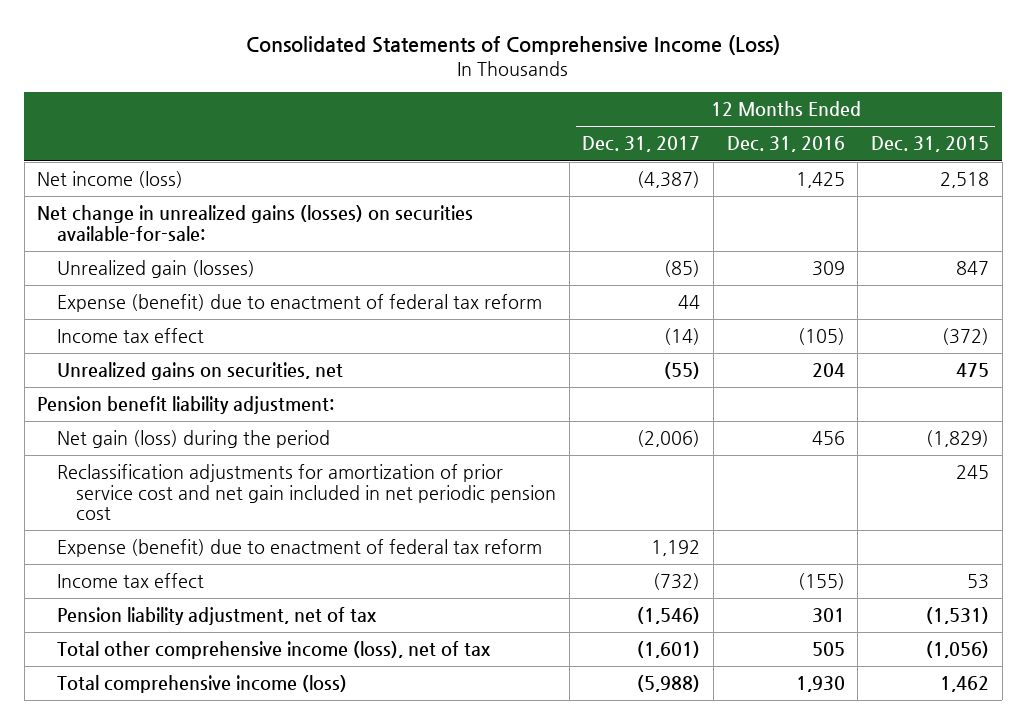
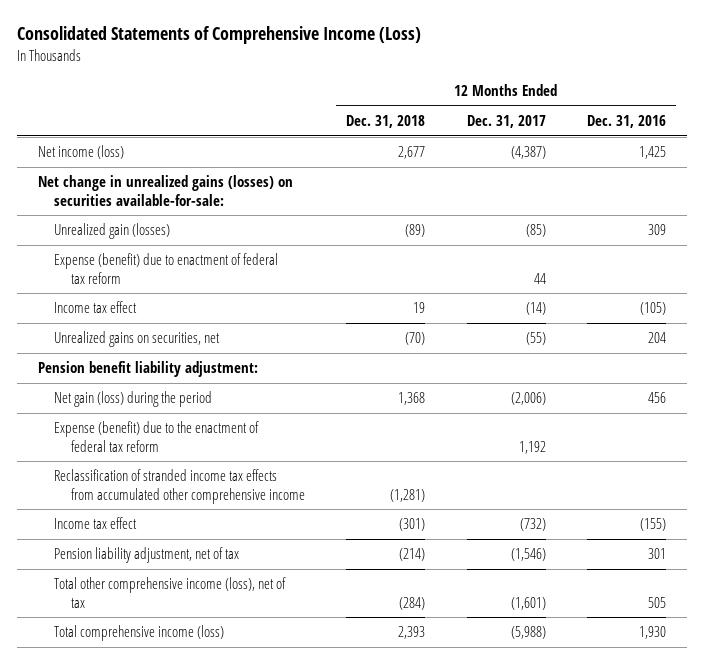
[870,136,989,153] Dec. 31, 2015 -> none
none -> [346,115,426,129] Dec. 31, 2018
[56,464,557,521] Reclassification adjustments for amortization of prior service cost and net gain included in net periodic pension cost -> none
[56,539,542,558] Expense (benefit) due to enactment of federal tax reform -> [54,421,260,452] Expense (benefit) due to the enactment of federal tax reform
none -> [54,469,305,504] Reclassification of stranded income tax effects from accumulated other comprehensive income

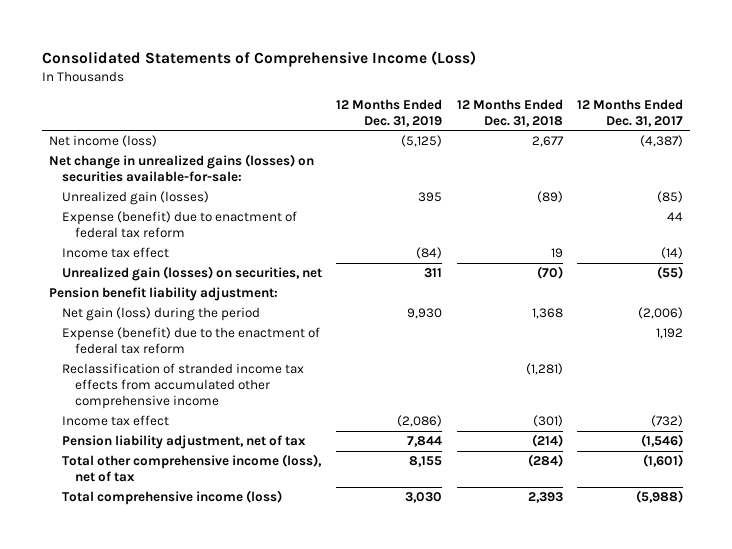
[586,115,666,129] Dec. 31, 2016 -> none
none -> [336,98,443,127] 12 Months Ended Dec. 31, 2019
[54,331,221,348] Unrealized gains on securities, net -> [62,266,323,282] Unrealized gain (losses) on securities, net

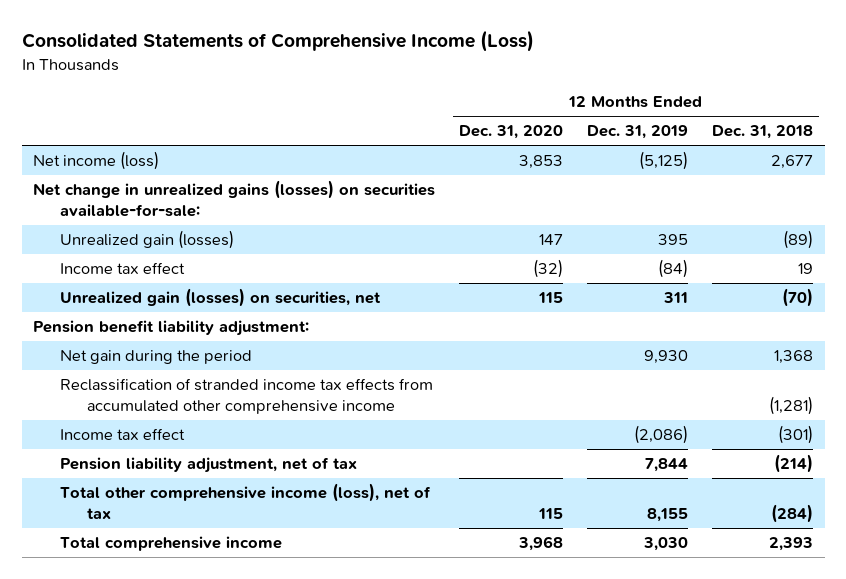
[576,98,683,127] 12 Months Ended Dec. 31, 2017 -> none
none -> [459,125,564,140] Dec. 31, 2020
[62,211,298,239] Expense (benefit) due to enactment of federal tax reform -> none
[62,327,321,355] Expense (benefit) due to the enactment of federal tax reform -> none
[62,307,261,322] Net gain (loss) during the period -> [60,350,253,365] Net gain during the period
[62,490,283,506] Total comprehensive income (loss) -> [60,536,283,552] Total comprehensive income

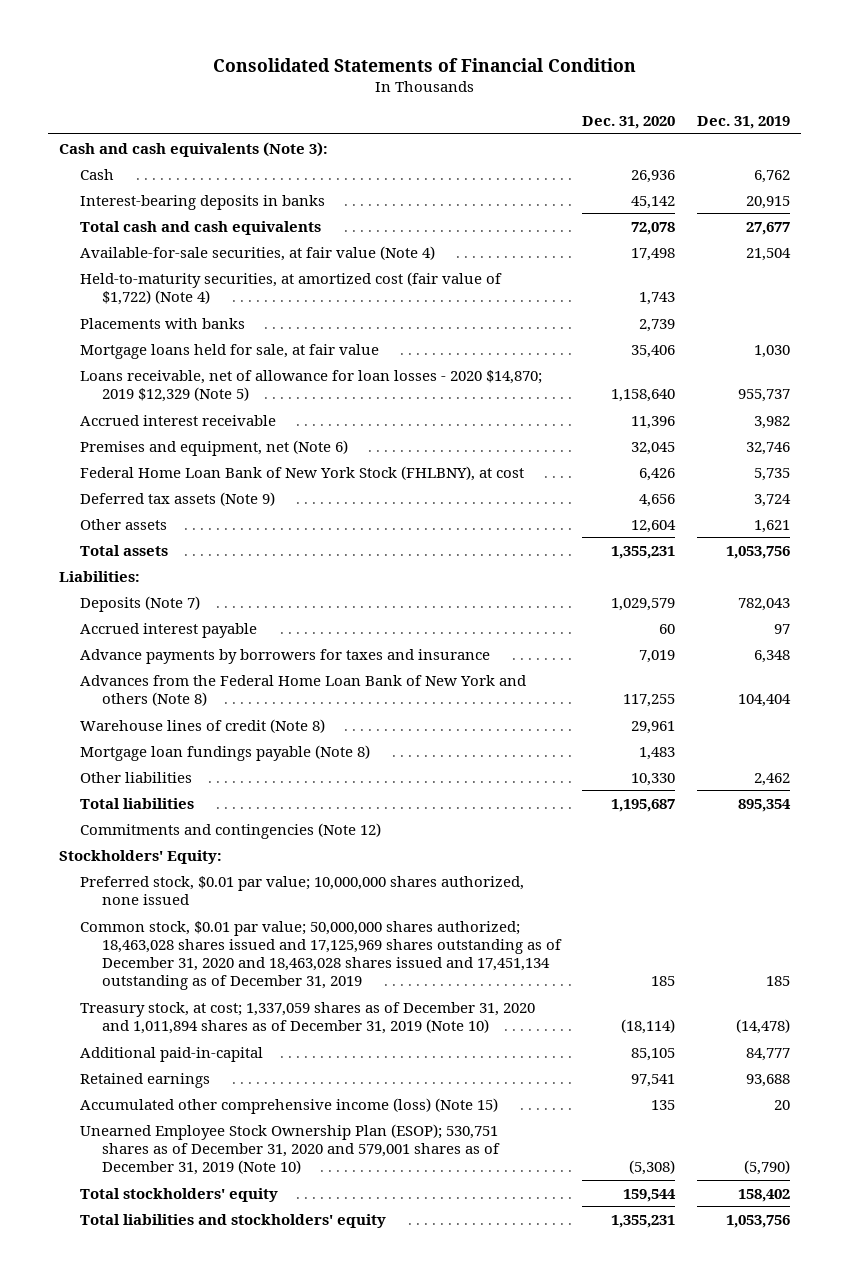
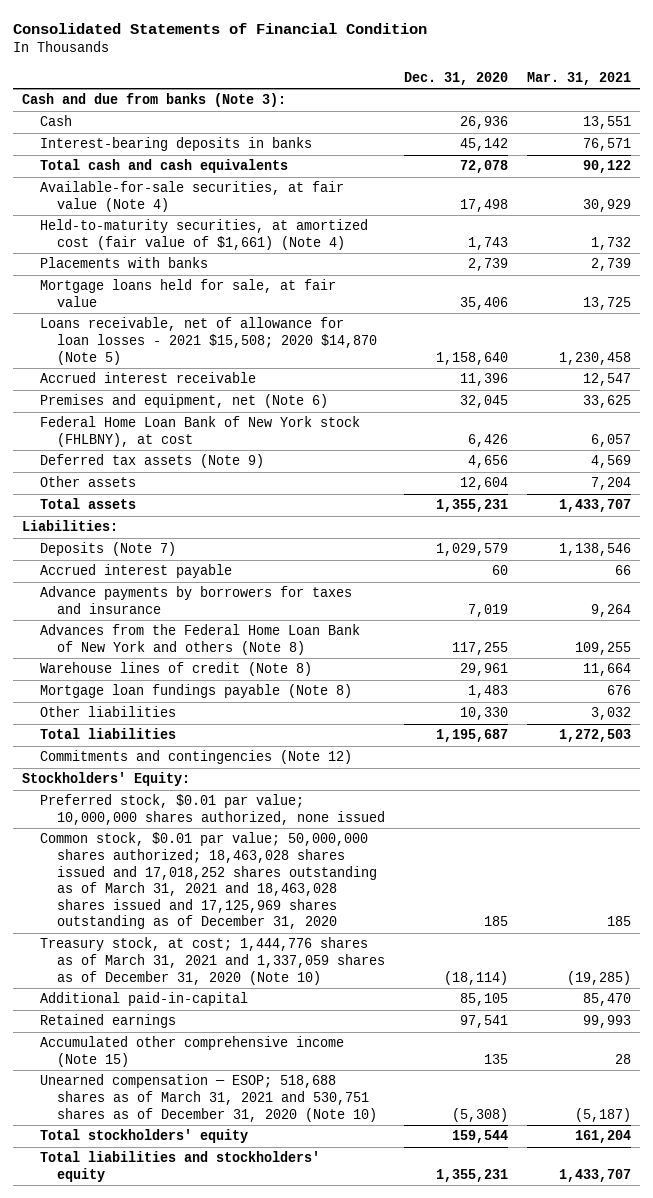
[697,116,791,130] Dec. 31, 2019 -> none
none -> [526,71,631,85] Mar. 31, 2021
[58,141,328,157] Cash and cash equivalents (Note 3): -> [22,93,287,108] Cash and due from banks (Note 3):
[80,271,503,305] Held-to-maturity securities, at amortized cost (fair value of $1,722) (Note 4) -> [39,219,368,251] Held-to-maturity securities, at amortized cost (fair value of $1,661) (Note 4)
[80,369,543,402] Loans receivable, net of allowance for loan losses - 2020 $14,870; 2019 $12,329 (Note 5) -> [39,317,378,365] Loans receivable, net of allowance for loan losses - 2021 $15,508; 2020 $14,870 (Note 5)
[80,465,525,481] Federal Home Loan Bank of New York Stock (FHLBNY), at cost -> [39,416,360,448] Federal Home Loan Bank of New York stock (FHLBNY), at cost
[80,920,562,991] Common stock, $0.01 par value; 50,000,000 shares authorized; 18,463,028 shares issued and 17,125,969 shares outstanding as of December 31, 2020 and 18,463,028 shares issued and 17,451,134 outstanding as of December 31, 2019 -> [39,832,378,930] Common stock, $0.01 par value; 50,000,000 shares authorized; 18,463,028 shares issued and 17,018,252 shares outstanding as of March 31, 2021 and 18,463,028 shares issued and 17,125,969 shares outstanding as of December 31, 2020
[80,1001,536,1034] Treasury stock, at cost; 1,337,059 shares as of December 31, 2020 and 1,011,894 shares as of December 31, 2019 (Note 10) -> [39,937,386,985] Treasury stock, at cost; 1,444,776 shares as of March 31, 2021 and 1,337,059 shares as of December 31, 2020 (Note 10)
[80,1097,499,1114] Accumulated other comprehensive income (loss) (Note 15) -> [39,1036,344,1068] Accumulated other comprehensive income (Note 15)
[80,1123,500,1176] Unearned Employee Stock Ownership Plan (ESOP); 530,751 shares as of December 31, 2020 and 579,001 shares as of December 31, 2019 (Note 10) -> [39,1074,378,1122] Unearned compensation ─ ESOP; 518,688 shares as of March 31, 2021 and 530,751 shares as of December 31, 2020 (Note 10)

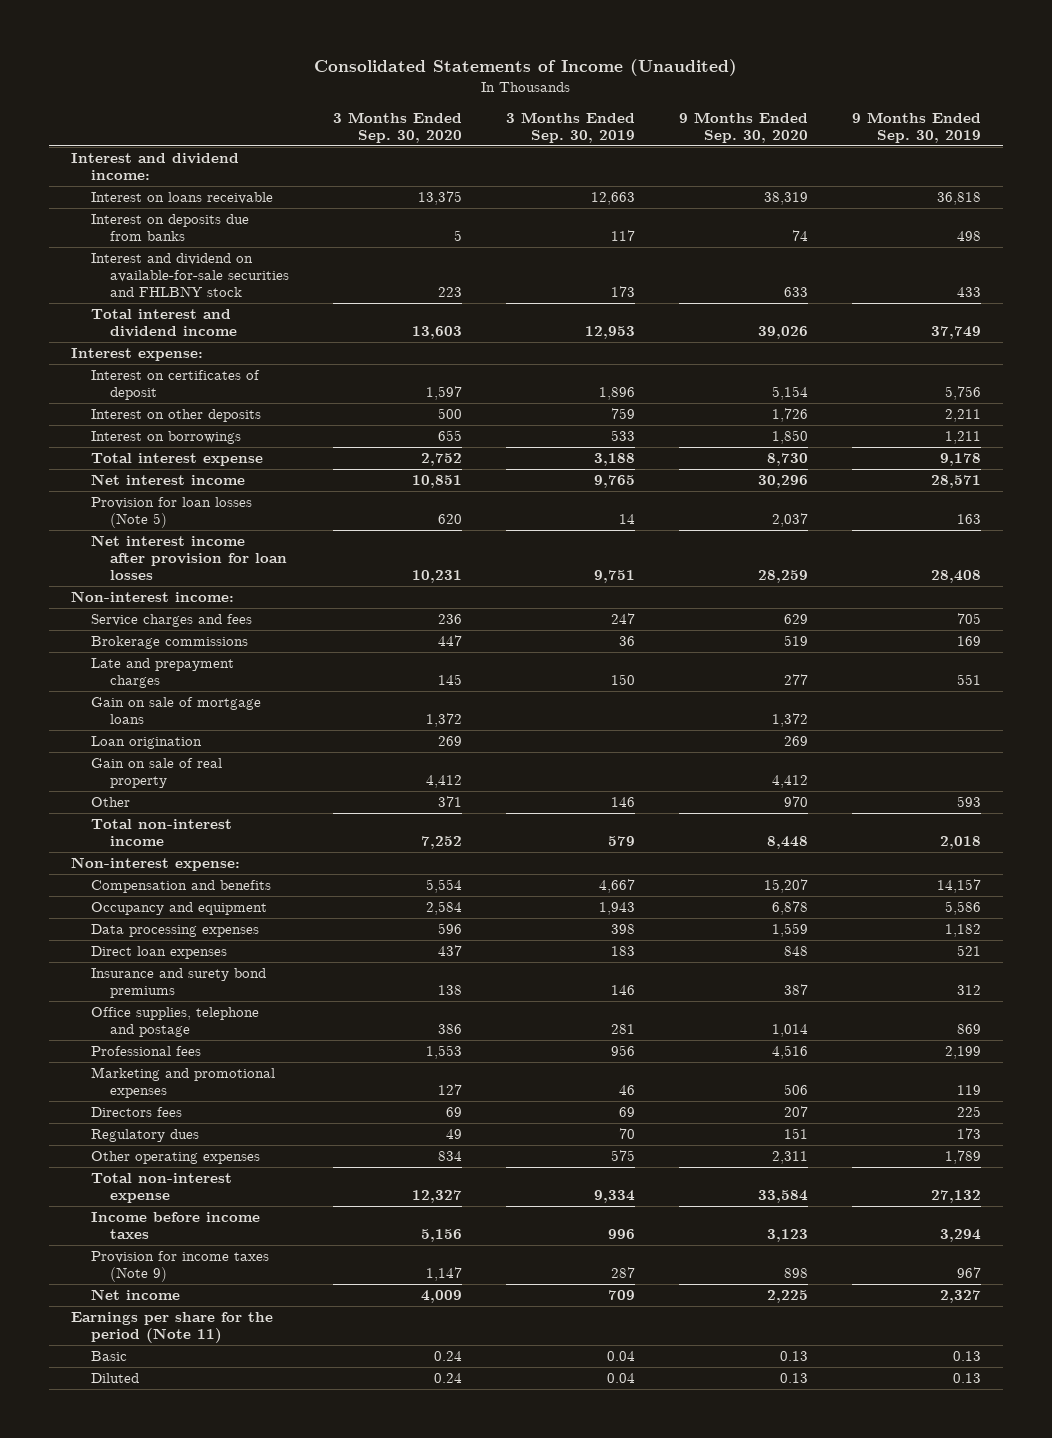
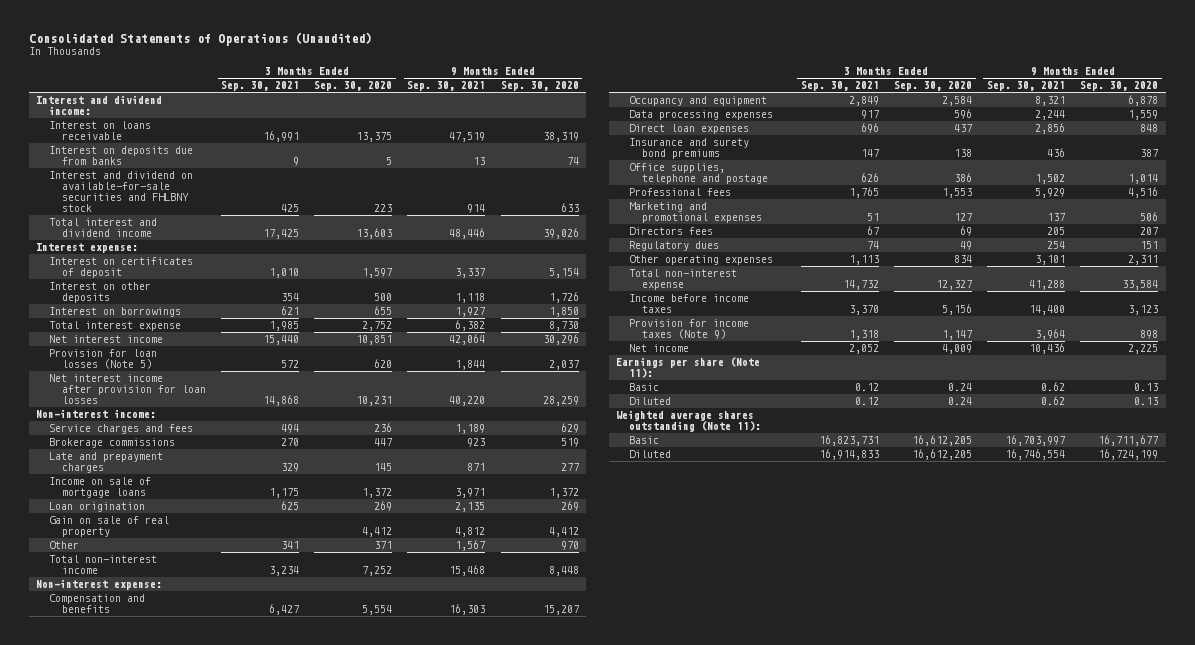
[313,58,737,76] Consolidated Statements of Income (Unaudited) -> [28,31,372,46] Consolidated Statements of Operations (Unaudited)
[506,111,636,143] 3 Months Ended Sep. 30, 2019 -> none
[851,111,981,143] 9 Months Ended Sep. 30, 2019 -> none
none -> [221,81,300,92] Sep. 30, 2021
none -> [407,81,486,92] Sep. 30, 2021
[90,697,261,725] Gain on sale of mortgage loans -> [49,477,152,499] Income on sale of mortgage loans
[70,1312,273,1344] Earnings per share for the period (Note 11) -> [616,357,761,379] Earnings per share (Note 11):
none -> [616,410,761,433] Weighted average shares outstanding (Note 11):
none -> [628,436,659,445] Basic
none -> [628,450,671,459] Diluted

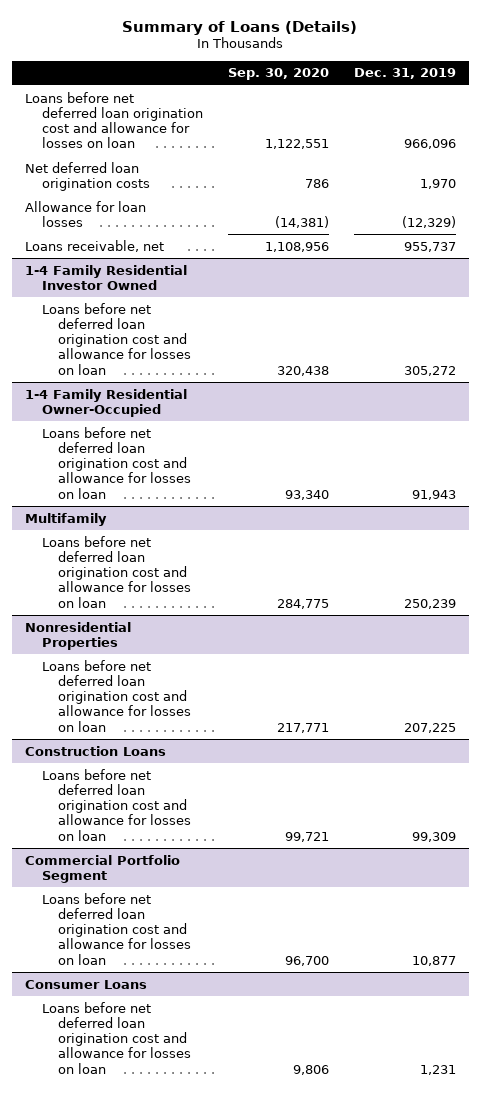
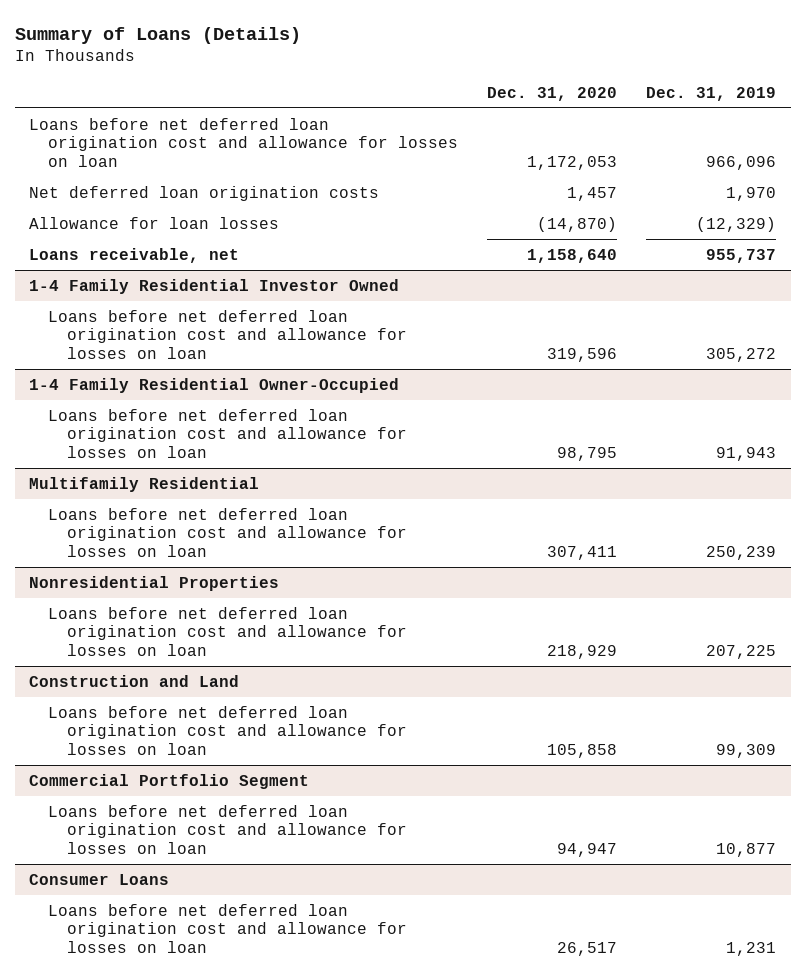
[227,68,329,81] Sep. 30, 2020 -> none
none -> [487,86,618,101] Dec. 31, 2020
[24,512,107,526] Multifamily -> [29,476,260,492] Multifamily Residential
[24,745,166,756] Construction Loans -> [29,674,240,687] Construction and Land

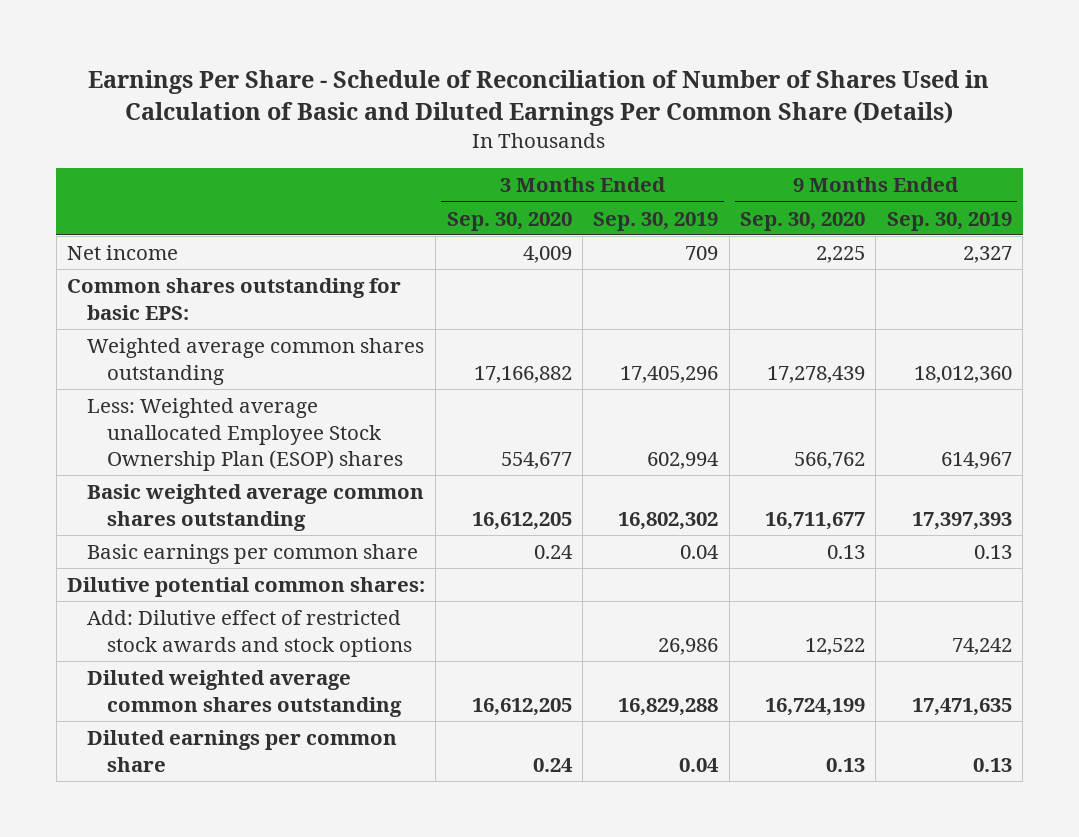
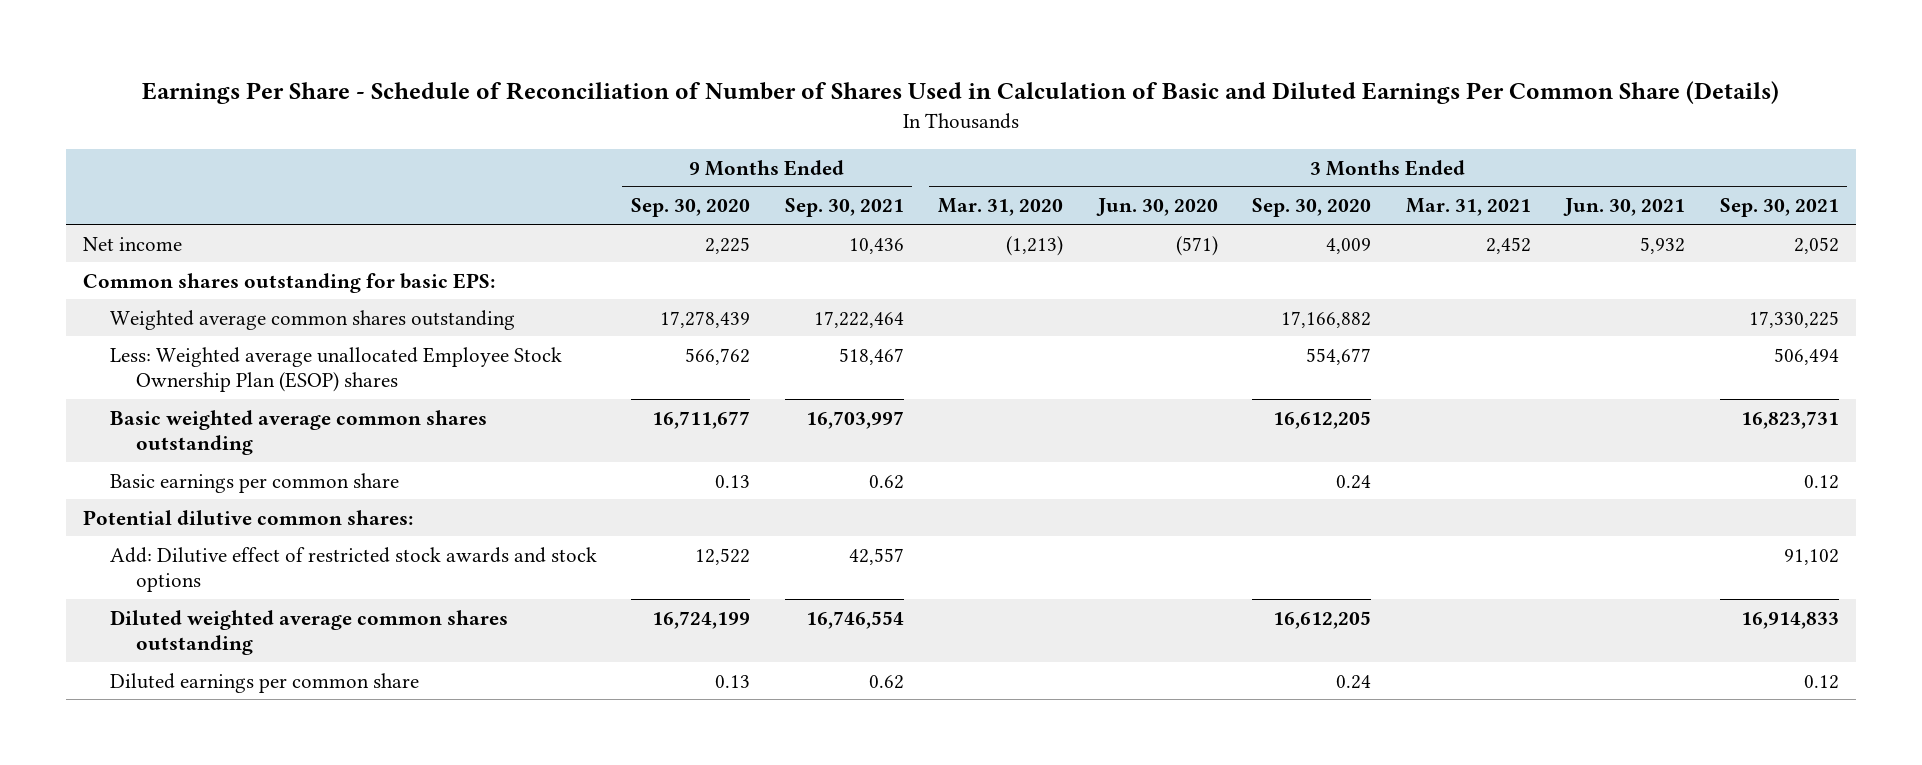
[593,211,719,231] Sep. 30, 2019 -> none
[886,211,1012,231] Sep. 30, 2019 -> none
none -> [784,198,904,218] Sep. 30, 2021
none -> [938,198,1064,217] Mar. 31, 2020
none -> [1095,198,1218,217] Jun. 30, 2020
none -> [1405,198,1531,217] Mar. 31, 2021
none -> [1563,198,1686,217] Jun. 30, 2021
none -> [1719,198,1839,218] Sep. 30, 2021
[66,577,425,598] Dilutive potential common shares: -> [83,509,414,525] Potential dilutive common shares:

